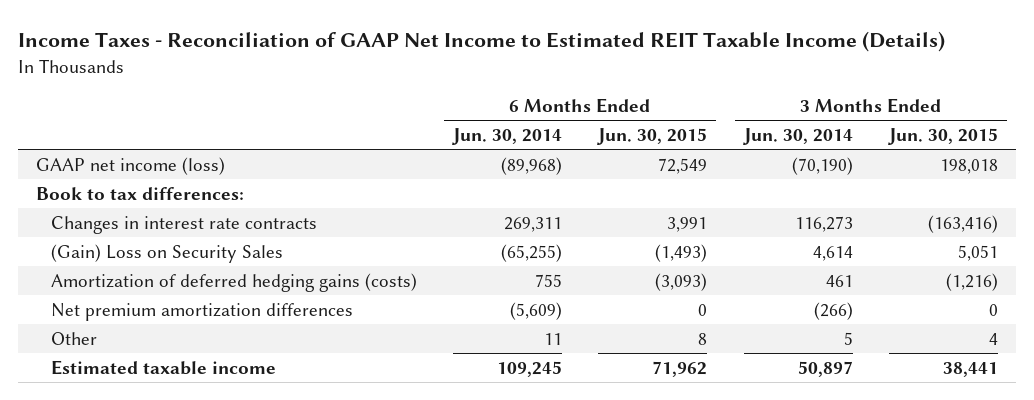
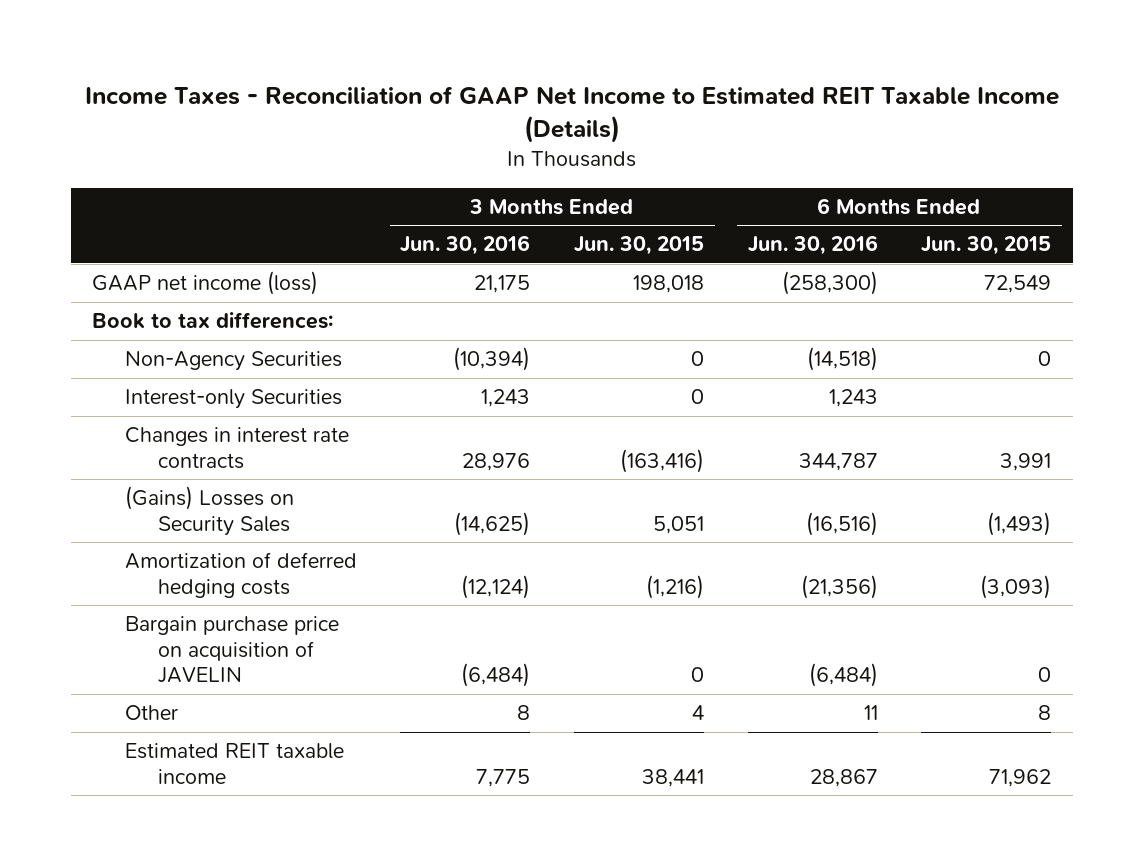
[452,127,563,145] Jun. 30, 2014 -> none
[742,127,853,145] Jun. 30, 2014 -> none
none -> [400,235,531,256] Jun. 30, 2016
none -> [747,235,878,256] Jun. 30, 2016
none -> [124,351,342,372] Non-Agency Securities
none -> [124,389,342,410] Interest-only Securities
[50,302,353,321] Net premium amortization differences -> none
[50,243,283,263] (Gain) Loss on Security Sales -> [124,486,294,536] (Gains) Losses on Security Sales
[50,272,417,292] Amortization of deferred hedging gains (costs) -> [124,552,357,598] Amortization of deferred hedging costs
none -> [124,616,339,684] Bargain purchase price on acquisition of JAVELIN
[50,359,276,375] Estimated taxable income -> [124,743,344,784] Estimated REIT taxable income

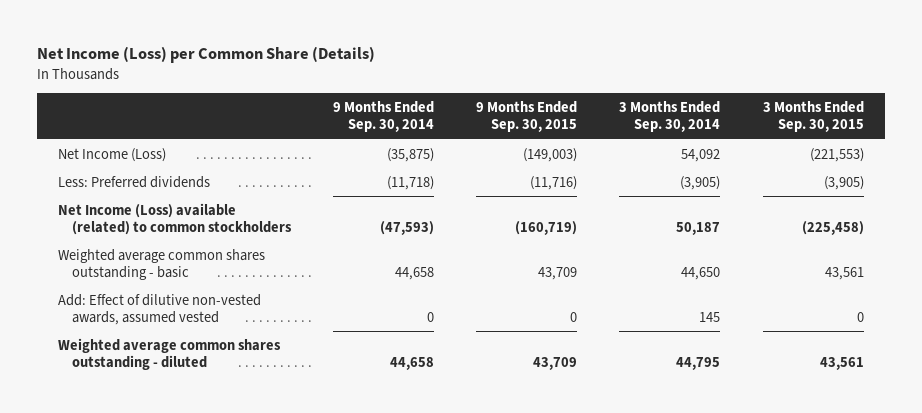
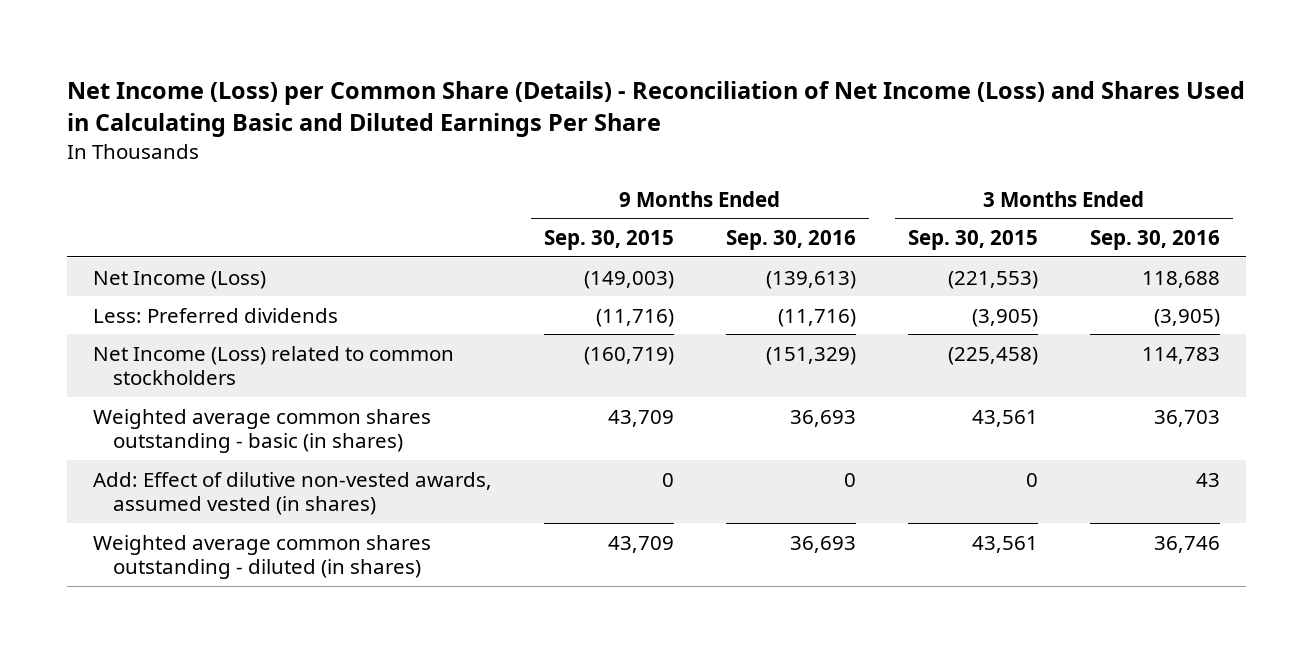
[37,46,376,64] Net Income (Loss) per Common Share (Details) -> [67,81,1246,138] Net Income (Loss) per Common Share (Details) - Reconciliation of Net Income (Loss) and Shares Used in Calculating Basic and Diluted Earnings Per Share
[332,100,434,133] 9 Months Ended Sep. 30, 2014 -> none
[619,100,721,133] 3 Months Ended Sep. 30, 2014 -> none
none -> [726,229,857,250] Sep. 30, 2016
none -> [1090,229,1221,250] Sep. 30, 2016
[58,202,292,236] Net Income (Loss) available (related) to common stockholders -> [93,345,455,386] Net Income (Loss) related to common stockholders
[58,248,266,281] Weighted average common shares outstanding - basic -> [93,408,432,454] Weighted average common shares outstanding - basic (in shares)
[58,293,262,326] Add: Effect of dilutive non-vested awards, assumed vested -> [93,471,493,516] Add: Effect of dilutive non-vested awards, assumed vested (in shares)
[58,337,282,371] Weighted average common shares outstanding - diluted -> [93,534,432,580] Weighted average common shares outstanding - diluted (in shares)

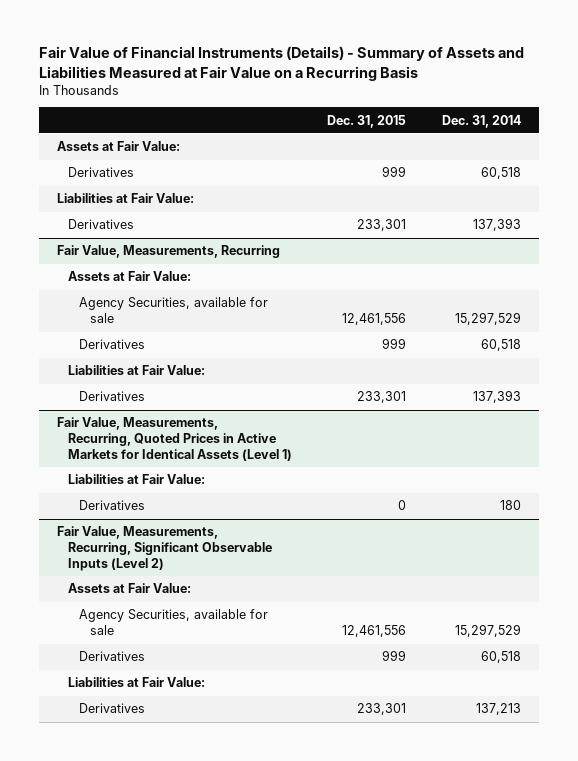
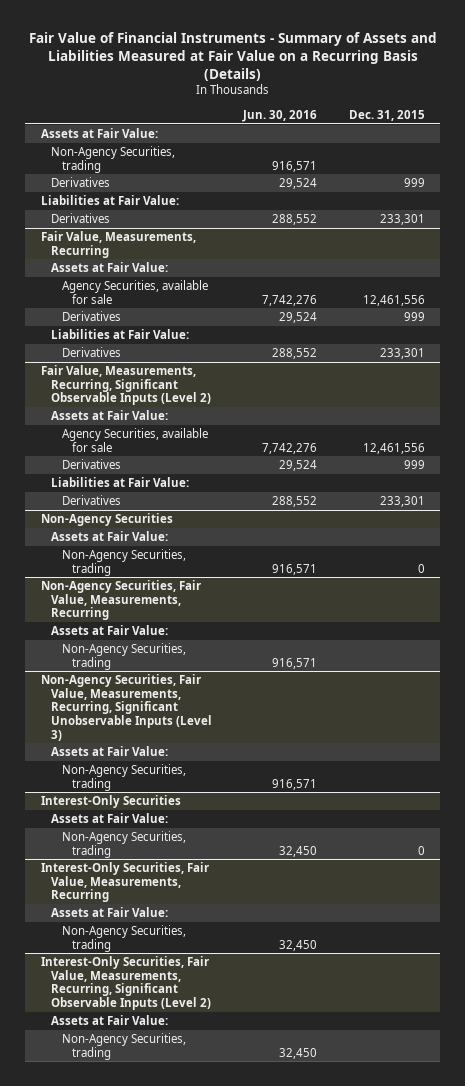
[39,46,525,81] Fair Value of Financial Instruments (Details) - Summary of Assets and Liabilities Measured at Fair Value on a Recurring Basis -> [28,32,437,81] Fair Value of Financial Instruments - Summary of Assets and Liabilities Measured at Fair Value on a Recurring Basis (Details)
[441,114,521,128] Dec. 31, 2014 -> none
none -> [242,110,318,123] Jun. 30, 2016
none -> [51,146,176,173] Non-Agency Securities, trading
[56,417,292,462] Fair Value, Measurements, Recurring, Quoted Prices in Active Markets for Identical Assets (Level 1) -> none
[67,474,205,485] Liabilities at Fair Value: -> none
[78,500,145,511] Derivatives -> none
none -> [40,513,173,527] Non-Agency Securities
none -> [51,531,169,542] Assets at Fair Value:
none -> [61,549,186,576] Non-Agency Securities, trading
none -> [40,580,201,621] Non-Agency Securities, Fair Value, Measurements, Recurring
none -> [51,625,169,636] Assets at Fair Value:
none -> [61,643,186,670] Non-Agency Securities, trading
none -> [40,674,213,741] Non-Agency Securities, Fair Value, Measurements, Recurring, Significant Unobservable Inputs (Level 3)
none -> [51,746,169,757] Assets at Fair Value:
none -> [61,764,186,791] Non-Agency Securities, trading
none -> [40,795,181,809] Interest-Only Securities
none -> [51,813,169,824] Assets at Fair Value:
none -> [61,831,186,858] Non-Agency Securities, trading
none -> [40,862,209,903] Interest-Only Securities, Fair Value, Measurements, Recurring
none -> [51,907,169,918] Assets at Fair Value:
none -> [61,925,186,952] Non-Agency Securities, trading
none -> [40,956,212,1010] Interest-Only Securities, Fair Value, Measurements, Recurring, Significant Observable Inputs (Level 2)
none -> [51,1015,169,1026] Assets at Fair Value:
none -> [61,1033,186,1060] Non-Agency Securities, trading

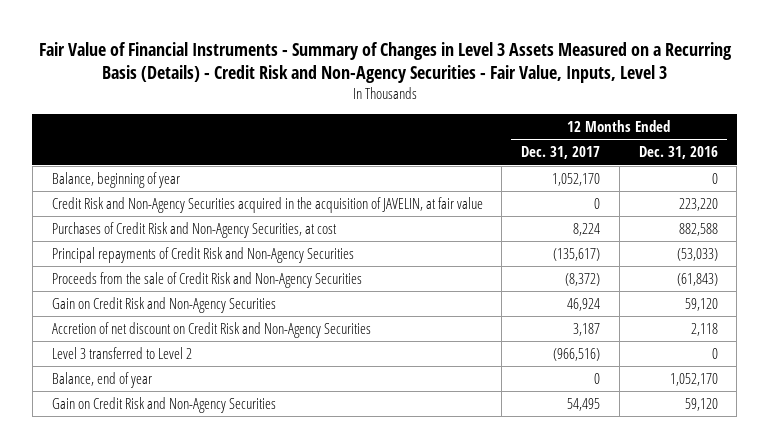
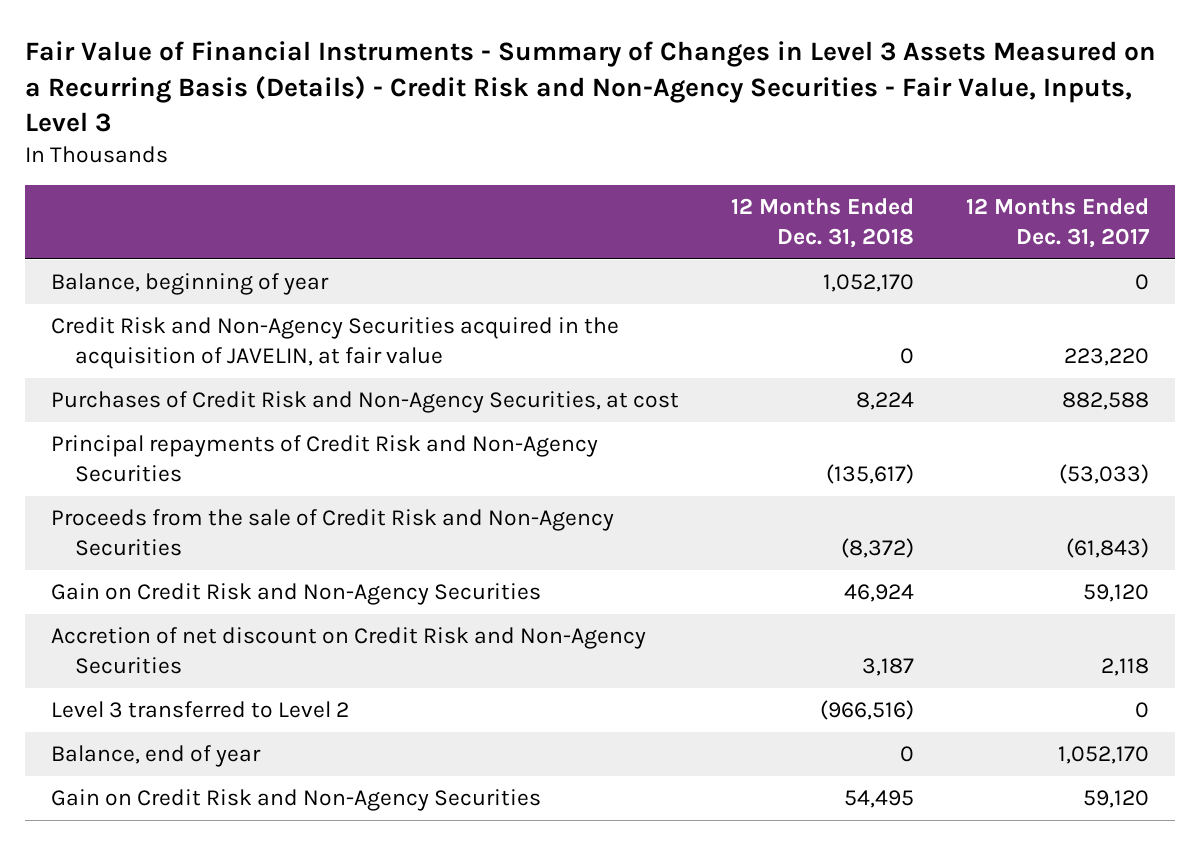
[638,146,718,160] Dec. 31, 2016 -> none
none -> [731,198,915,248] 12 Months Ended Dec. 31, 2018
[552,172,601,186] 1,052,170 -> [1135,274,1150,291] 0
[594,197,601,209] 0 -> [1064,347,1150,366] 223,220
[573,222,601,236] 8,224 -> [1062,392,1150,411] 882,588
[553,247,601,261] (135,617) -> [1059,463,1150,484] (53,033)
[565,272,601,286] (8,372) -> [1066,537,1150,558] (61,843)
[567,297,601,311] 46,924 -> [1083,584,1150,603] 59,120
[573,322,601,336] 3,187 -> [1101,657,1150,676] 2,118
[553,347,601,361] (966,516) -> [1135,702,1150,719] 0
[594,372,601,384] 0 -> [1058,746,1150,765] 1,052,170
[567,397,601,411] 54,495 -> [1083,790,1150,809] 59,120

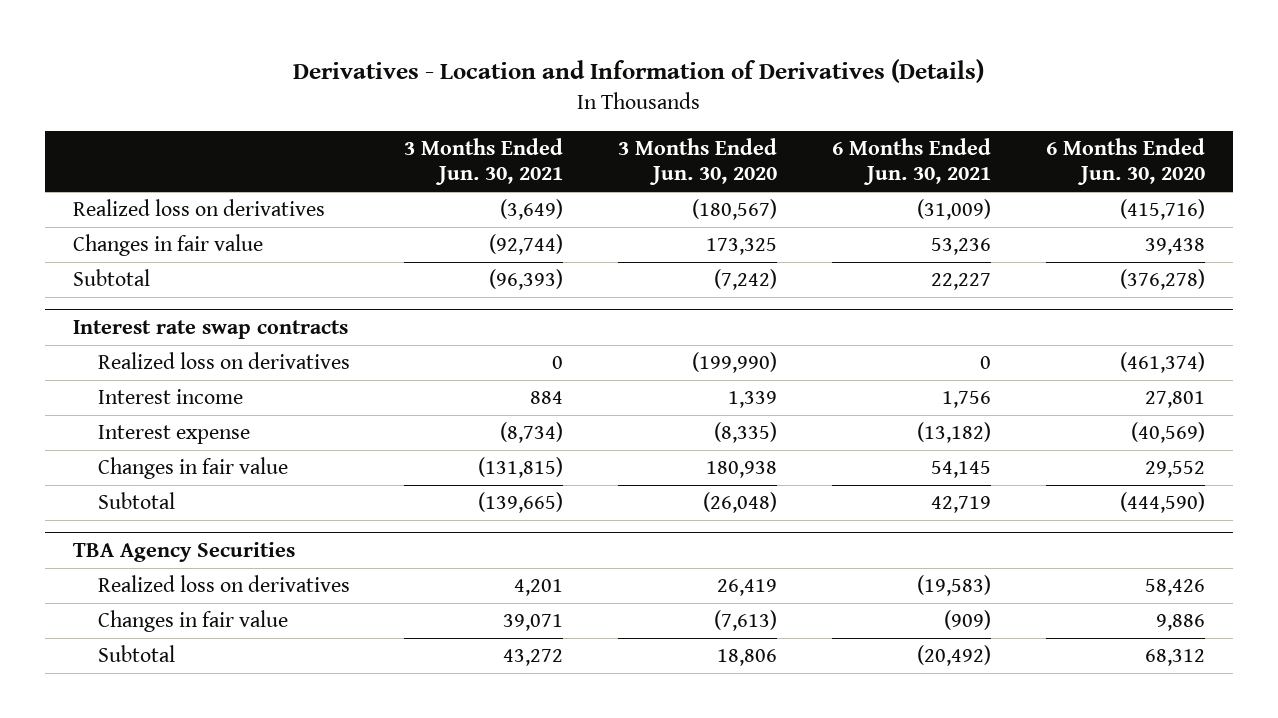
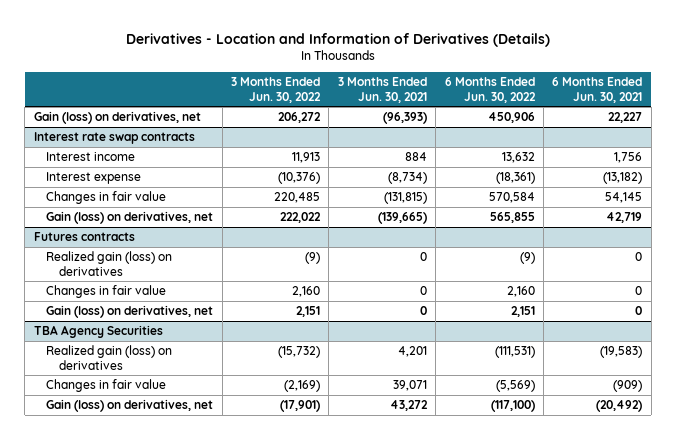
[618,138,778,186] 3 Months Ended Jun. 30, 2020 -> none
[1046,138,1206,186] 6 Months Ended Jun. 30, 2020 -> none
none -> [231,77,322,103] 3 Months Ended Jun. 30, 2022
none -> [444,77,536,103] 6 Months Ended Jun. 30, 2022
[72,199,325,217] Realized loss on derivatives -> none
[72,234,263,257] Changes in fair value -> none
[72,269,150,287] Subtotal -> [33,111,201,125] Gain (loss) on derivatives, net
[97,352,350,370] Realized loss on derivatives -> none
[97,492,175,510] Subtotal -> [46,211,214,225] Gain (loss) on derivatives, net
none -> [33,232,135,242] Futures contracts
none -> [46,251,173,276] Realized gain (loss) on derivatives
none -> [46,285,167,299] Changes in fair value
none -> [46,305,214,319] Gain (loss) on derivatives, net
[97,575,350,593] Realized loss on derivatives -> [46,345,173,370] Realized gain (loss) on derivatives
[97,645,175,663] Subtotal -> [46,399,214,413] Gain (loss) on derivatives, net

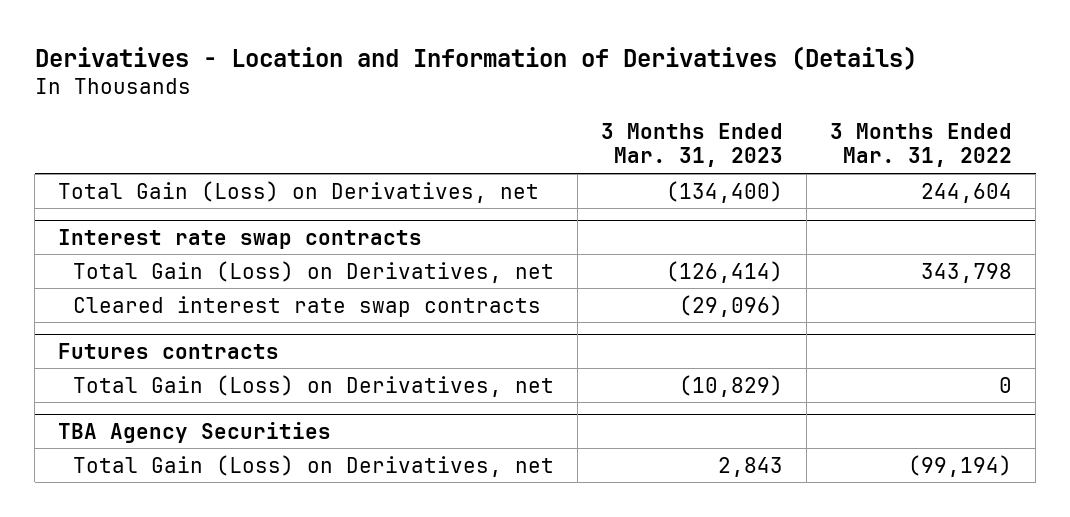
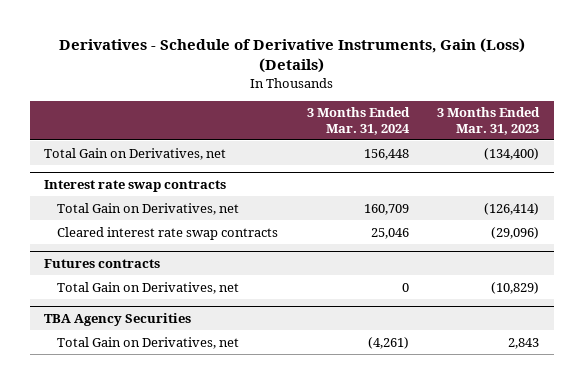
[34,45,917,70] Derivatives - Location and Information of Derivatives (Details) -> [58,37,525,74] Derivatives - Schedule of Derivative Instruments, Gain (Loss) (Details)
[829,123,1012,168] 3 Months Ended Mar. 31, 2022 -> none
none -> [306,107,410,135] 3 Months Ended Mar. 31, 2024
[58,180,540,203] Total Gain (Loss) on Derivatives, net -> [44,147,227,160] Total Gain on Derivatives, net
[72,260,554,283] Total Gain (Loss) on Derivatives, net -> [57,202,240,215] Total Gain on Derivatives, net
[72,374,554,397] Total Gain (Loss) on Derivatives, net -> [57,281,240,294] Total Gain on Derivatives, net
[72,454,554,477] Total Gain (Loss) on Derivatives, net -> [57,336,240,349] Total Gain on Derivatives, net

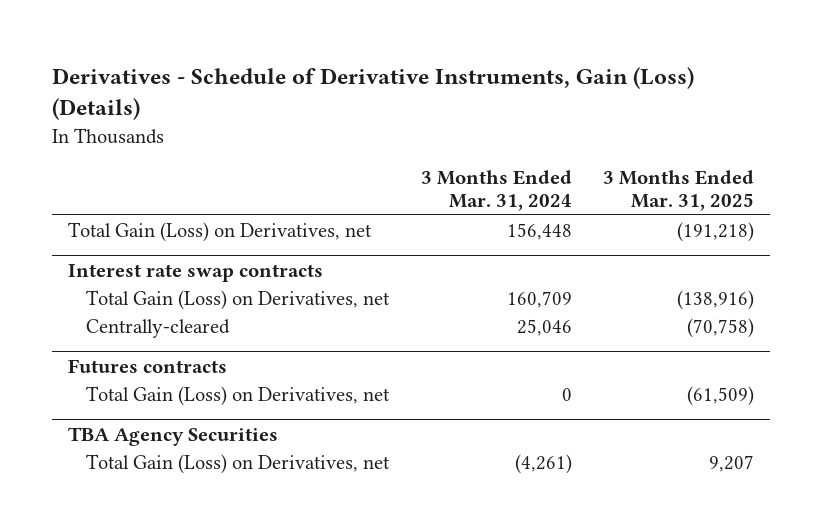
[437,107,541,135] 3 Months Ended Mar. 31, 2023 -> none
none -> [602,169,754,212] 3 Months Ended Mar. 31, 2025
[44,147,227,160] Total Gain on Derivatives, net -> [68,221,373,242] Total Gain (Loss) on Derivatives, net
[57,202,240,215] Total Gain on Derivatives, net -> [86,289,391,310] Total Gain (Loss) on Derivatives, net
[57,226,279,240] Cleared interest rate swap contracts -> [86,318,231,338] Centrally-cleared
[57,281,240,294] Total Gain on Derivatives, net -> [86,385,391,406] Total Gain (Loss) on Derivatives, net
[57,336,240,349] Total Gain on Derivatives, net -> [86,453,391,474] Total Gain (Loss) on Derivatives, net

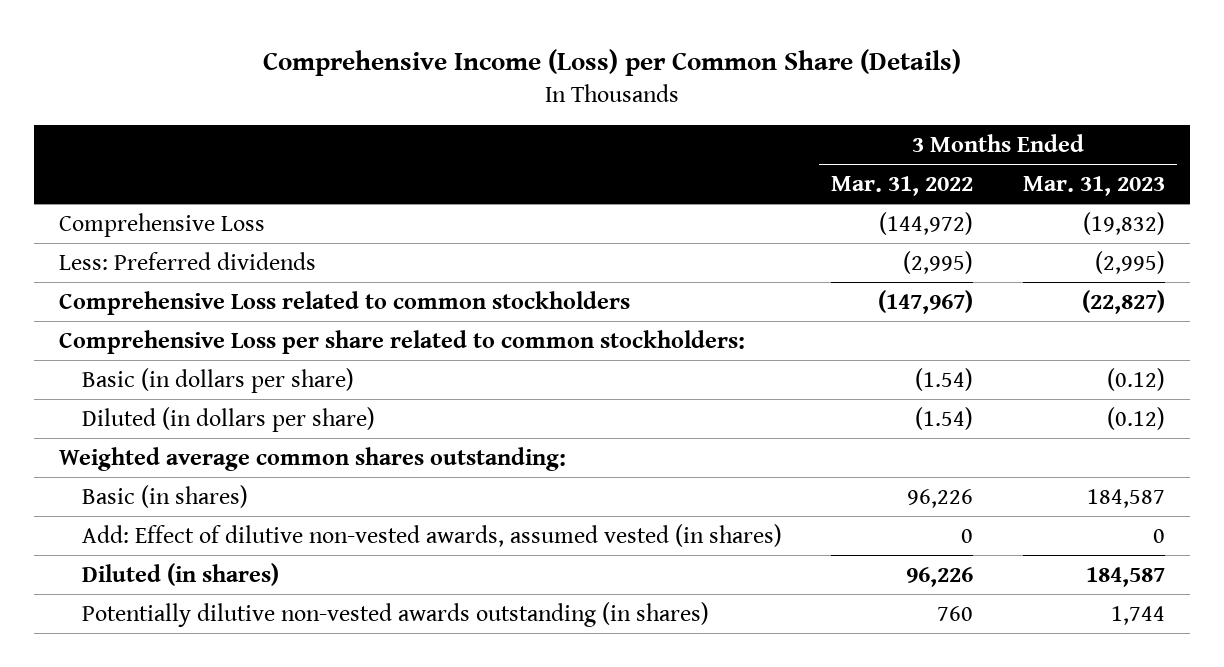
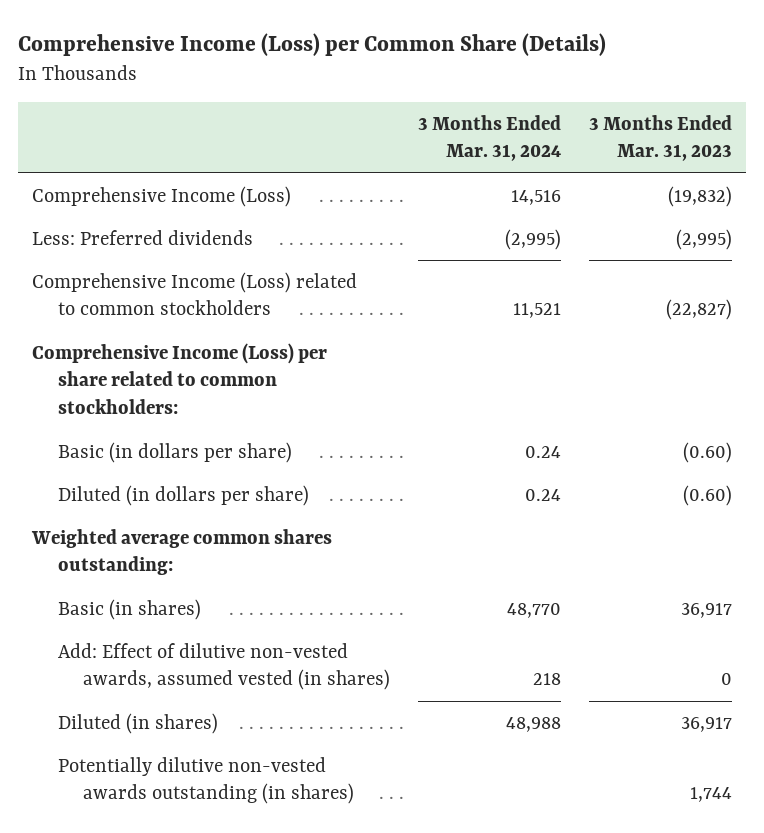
[831,175,974,196] Mar. 31, 2022 -> none
none -> [418,114,562,162] 3 Months Ended Mar. 31, 2024
[58,212,265,237] Comprehensive Loss -> [32,185,292,207] Comprehensive Income (Loss)
[58,290,630,315] Comprehensive Loss related to common stockholders -> [32,271,358,316] Comprehensive Income (Loss) related to common stockholders
[58,329,745,354] Comprehensive Loss per share related to common stockholders: -> [32,342,328,414] Comprehensive Income (Loss) per share related to common stockholders:
[1106,367,1165,391] (0.12) -> [683,441,733,463] (0.60)
[1106,406,1165,430] (0.12) -> [683,484,733,506] (0.60)
[1086,488,1165,508] 184,587 -> [681,602,733,618] 36,917
[1085,566,1165,587] 184,587 -> [681,716,733,732] 36,917

